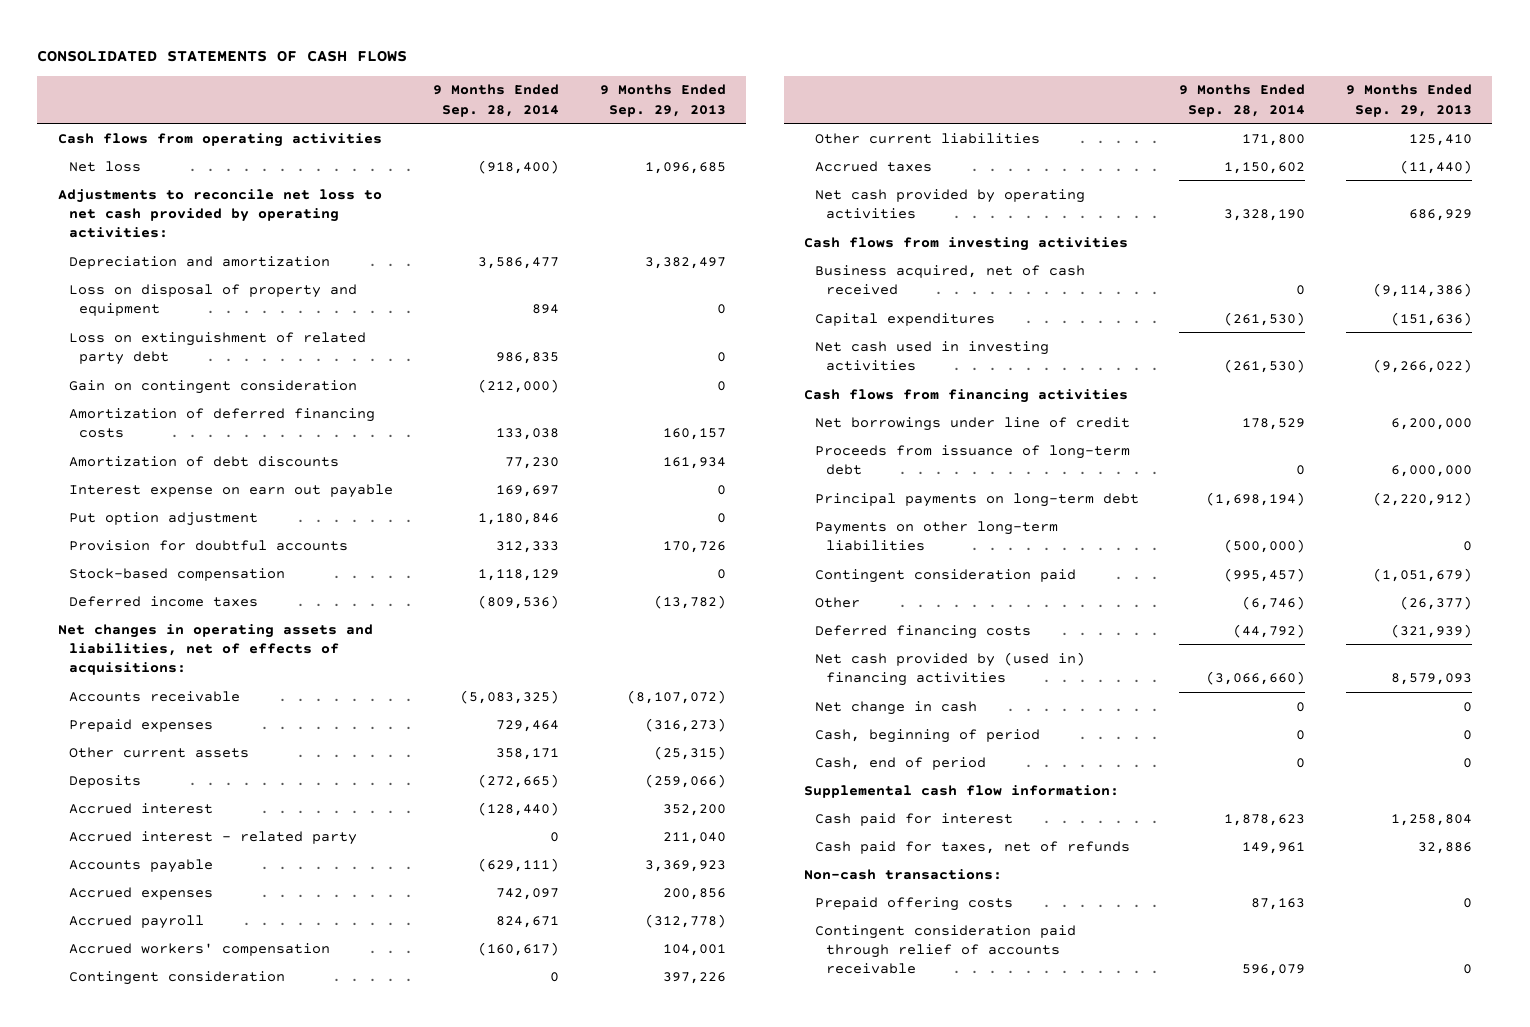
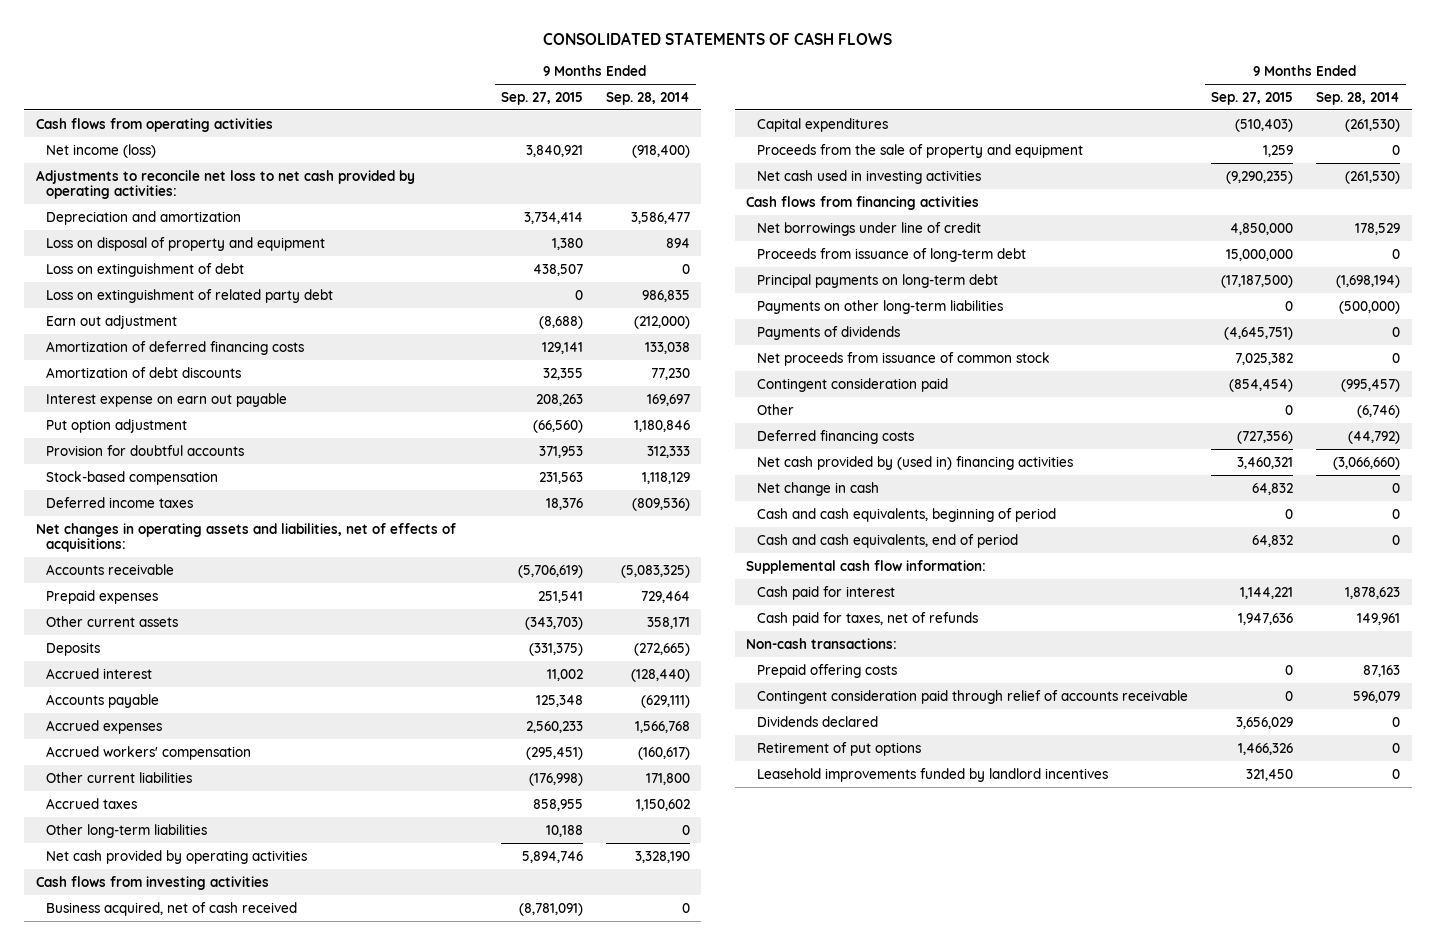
[599,84,726,117] 9 Months Ended Sep. 29, 2013 -> none
none -> [500,91,583,105] Sep. 27, 2015
[68,160,141,172] Net loss -> [46,143,157,158] Net income (loss)
none -> [46,262,245,277] Loss on extinguishment of debt
[68,379,357,394] Gain on contingent consideration -> [46,314,178,329] Earn out adjustment
[68,830,357,845] Accrued interest - related party -> none
[68,914,204,929] Accrued payroll -> none
[496,887,560,900] 742,097 -> [634,720,690,733] 1,566,768
[68,970,285,985] Contingent consideration -> none
none -> [46,823,208,838] Other long-term liabilities
none -> [756,143,1083,158] Proceeds from the sale of property and equipment
none -> [756,325,900,340] Payments of dividends
none -> [756,351,1050,366] Net proceeds from issuance of common stock
[814,728,1040,743] Cash, beginning of period -> [756,507,1056,522] Cash and cash equivalents, beginning of period
[814,756,986,770] Cash, end of period -> [756,533,1018,548] Cash and cash equivalents, end of period
none -> [756,715,878,727] Dividends declared
none -> [756,741,921,756] Retirement of put options
none -> [756,767,1108,782] Leasehold improvements funded by landlord incentives

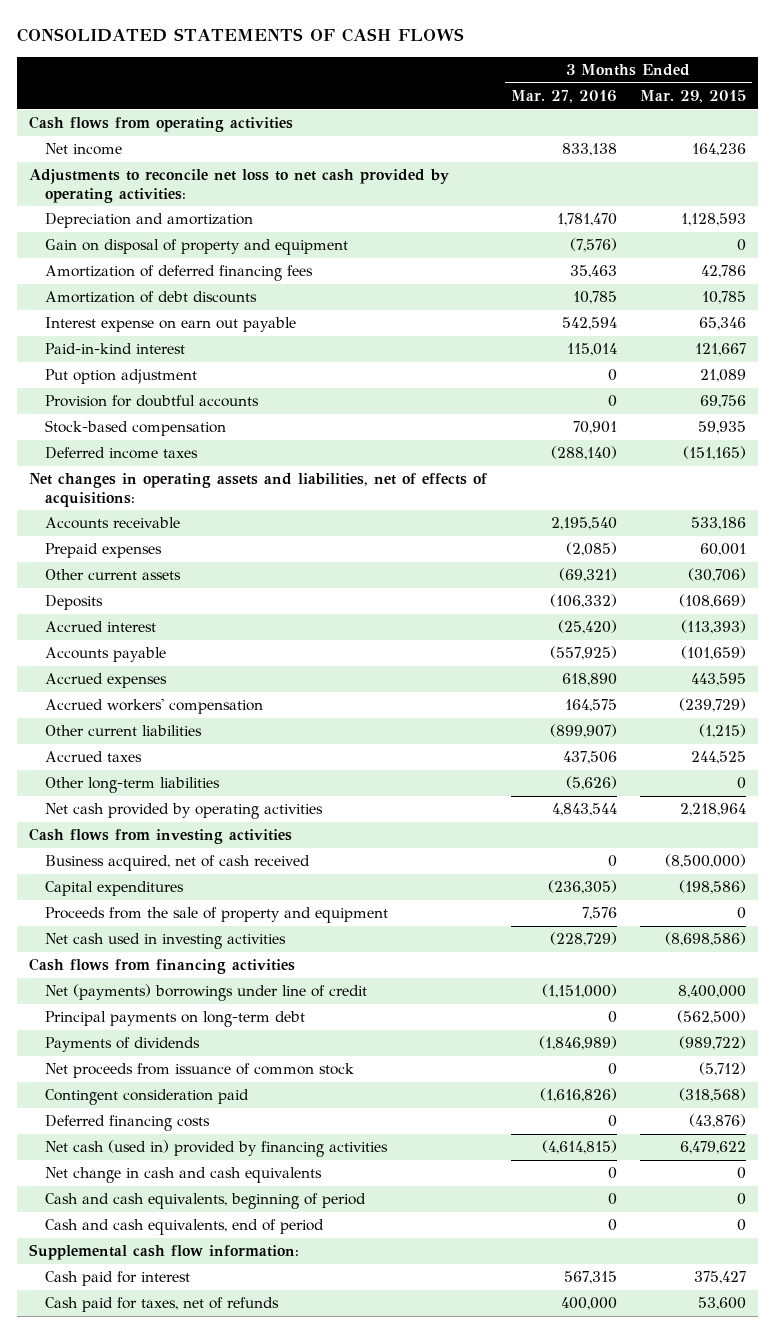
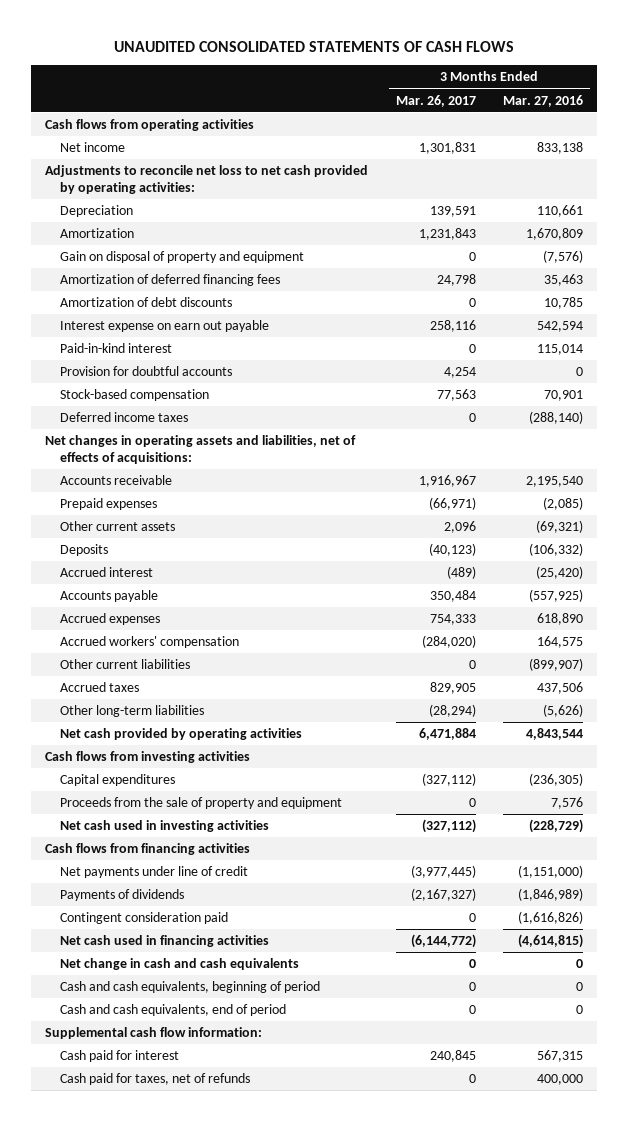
[17,28,465,43] CONSOLIDATED STATEMENTS OF CASH FLOWS -> [114,40,515,52] UNAUDITED CONSOLIDATED STATEMENTS OF CASH FLOWS
[640,90,747,104] Mar. 29, 2015 -> none
none -> [395,94,476,107] Mar. 26, 2017
[44,213,253,229] Depreciation and amortization -> none
none -> [59,204,133,217] Depreciation
none -> [59,227,134,238] Amortization
[44,369,197,385] Put option adjustment -> none
[44,855,310,872] Business acquired, net of cash received -> none
[44,1011,305,1028] Principal payments on long-term debt -> none
[44,984,367,1002] Net (payments) borrowings under line of credit -> [59,865,248,878] Net payments under line of credit
[44,1063,354,1079] Net proceeds from issuance of common stock -> none
[44,1115,210,1132] Deferred financing costs -> none
[44,1140,388,1158] Net cash (used in) provided by financing activities -> [59,934,269,947] Net cash used in financing activities

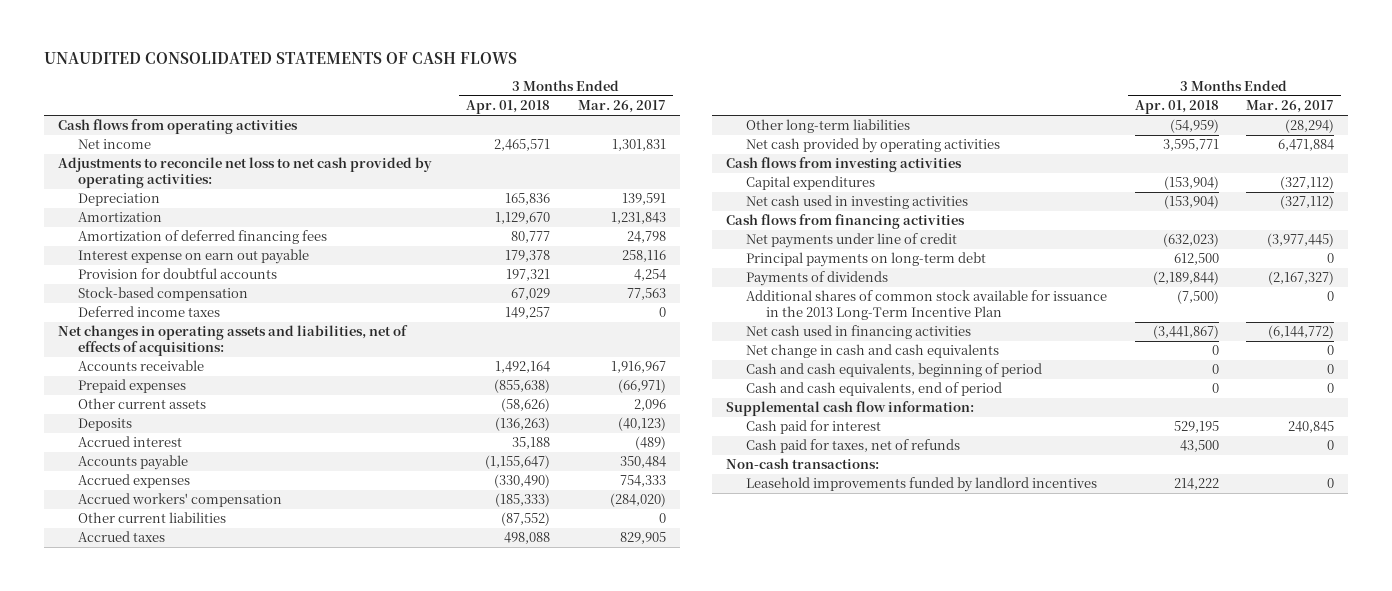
[503,94,584,107] Mar. 27, 2016 -> none
none -> [466,100,551,115] Apr. 01, 2018
[59,250,304,263] Gain on disposal of property and equipment -> none
[59,296,232,307] Amortization of debt discounts -> none
[59,342,172,353] Paid-in-kind interest -> none
[59,796,342,809] Proceeds from the sale of property and equipment -> none
none -> [745,252,986,268] Principal payments on long-term debt
[59,911,228,924] Contingent consideration paid -> none
none -> [745,290,1107,321] Additional shares of common stock available for issuance in the 2013 Long-Term Incentive Plan
none -> [725,458,879,470] Non-cash transactions:
none -> [745,477,1097,493] Leasehold improvements funded by landlord incentives

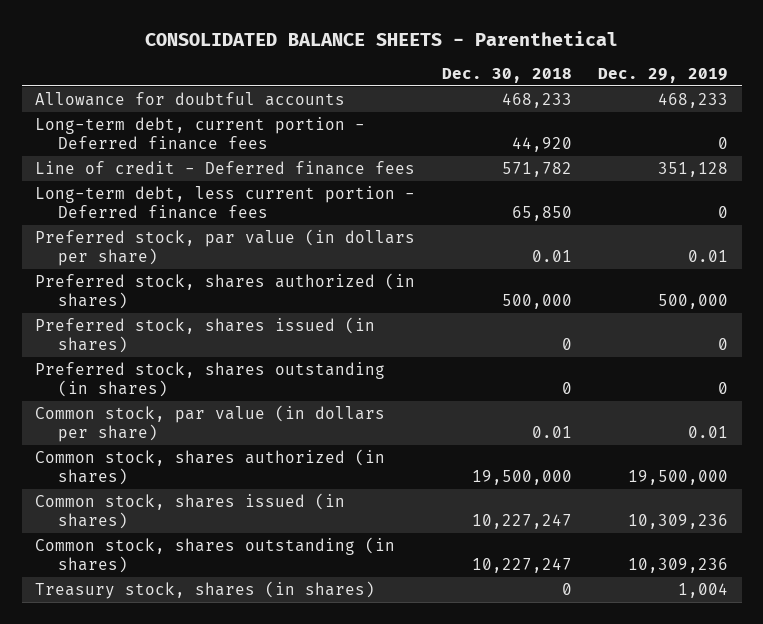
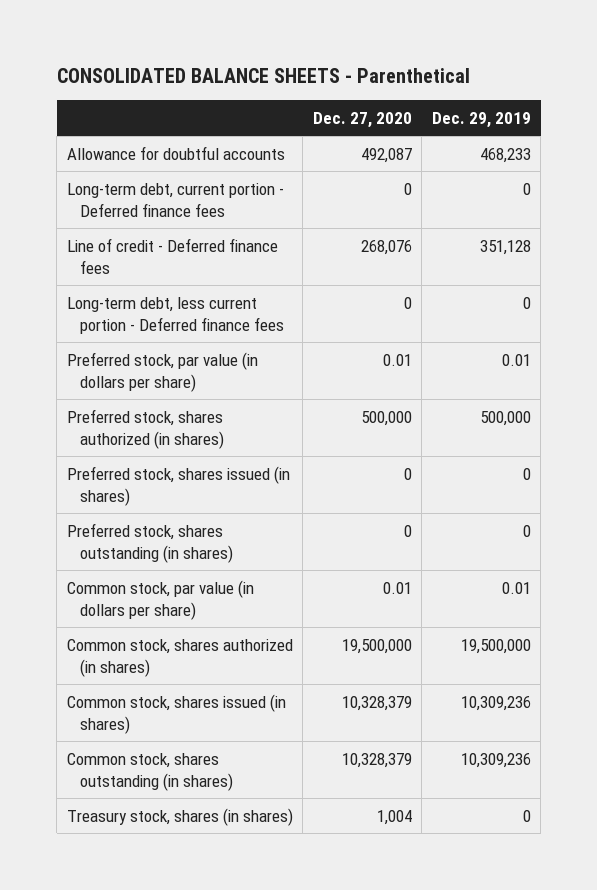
[441,68,572,84] Dec. 30, 2018 -> none
none -> [312,112,412,129] Dec. 27, 2020
[678,582,729,598] 1,004 -> [522,809,531,822] 0

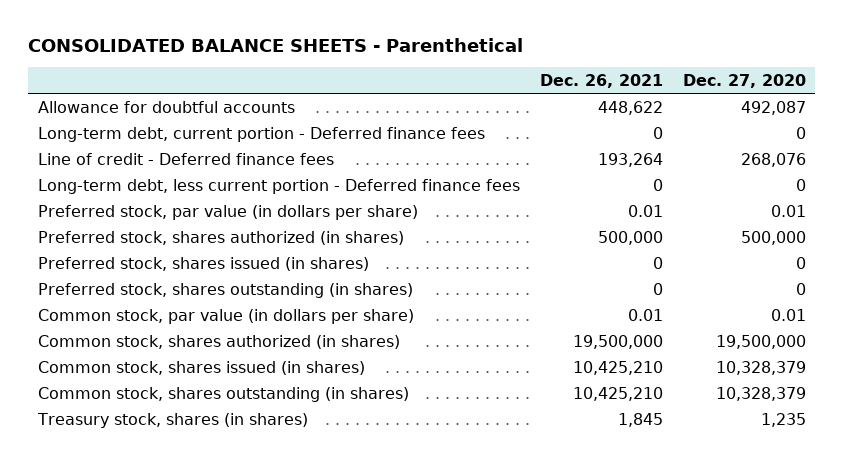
[431,112,531,129] Dec. 29, 2019 -> none
none -> [539,73,663,88] Dec. 26, 2021
[376,809,412,825] 1,004 -> [760,412,806,427] 1,235

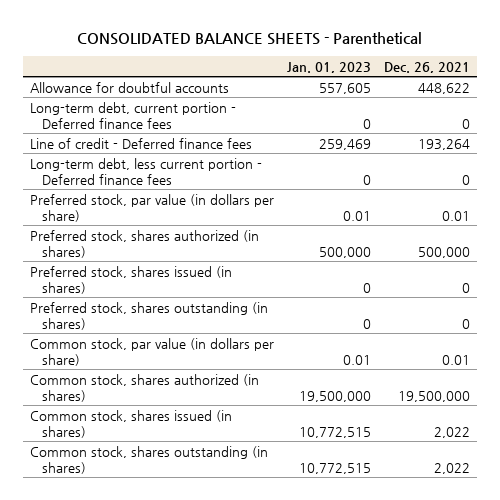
[682,73,806,88] Dec. 27, 2020 -> none
none -> [287,61,372,73] Jan. 01, 2023
[36,412,308,428] Treasury stock, shares (in shares) -> none
[572,360,663,375] 10,425,210 -> [434,426,471,438] 2,022
[572,386,663,401] 10,425,210 -> [434,462,471,474] 2,022

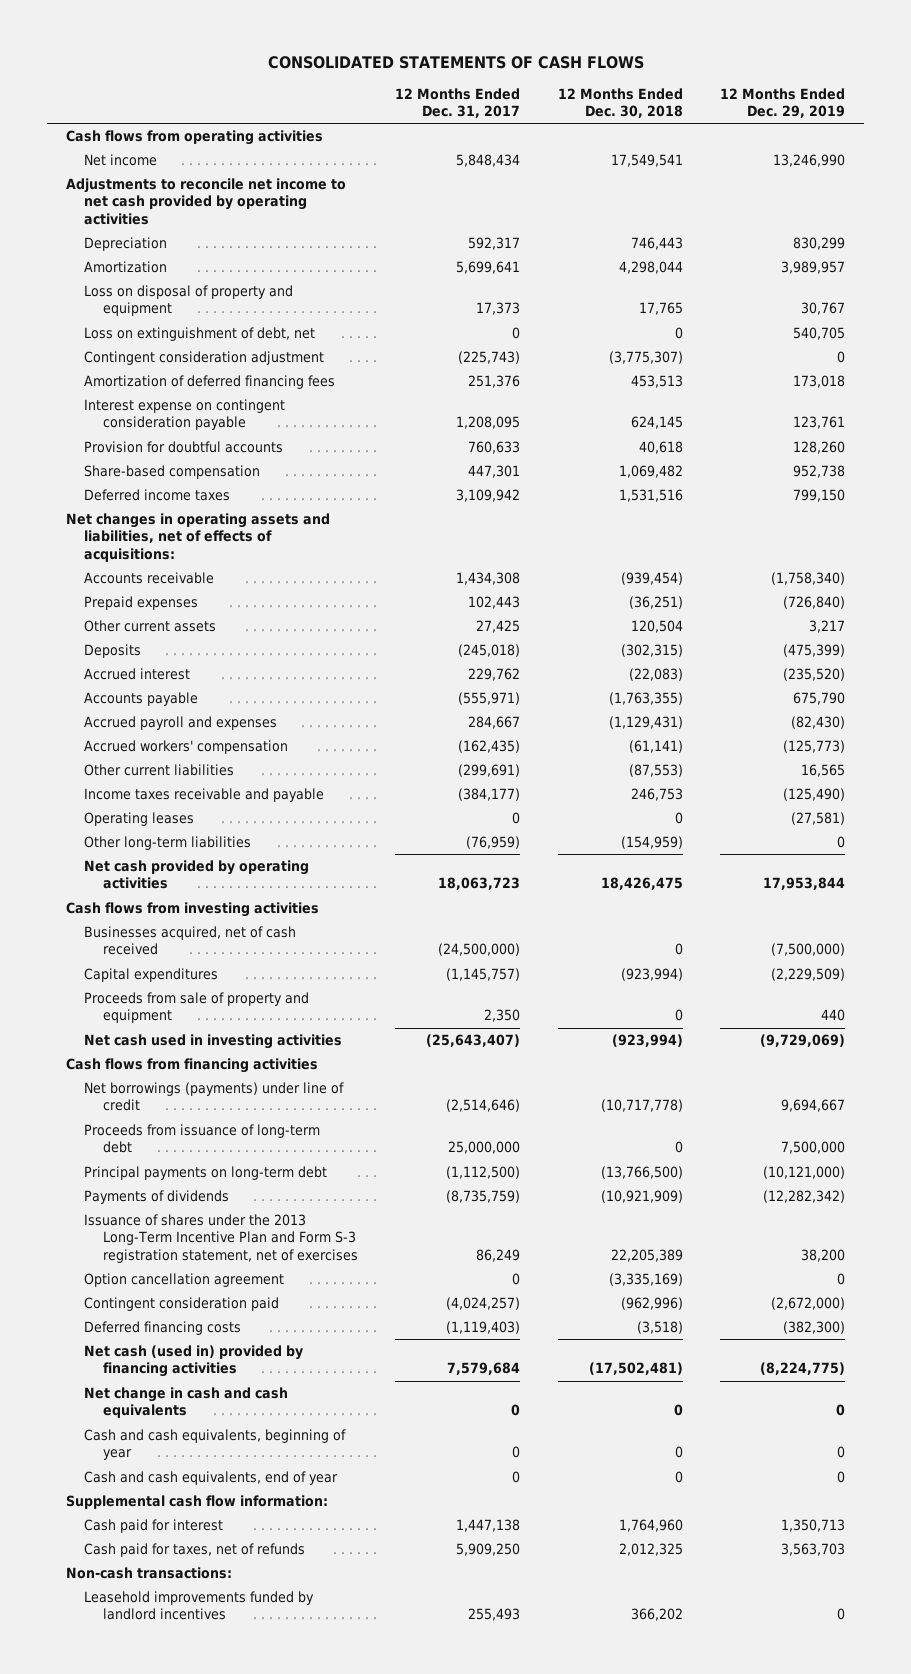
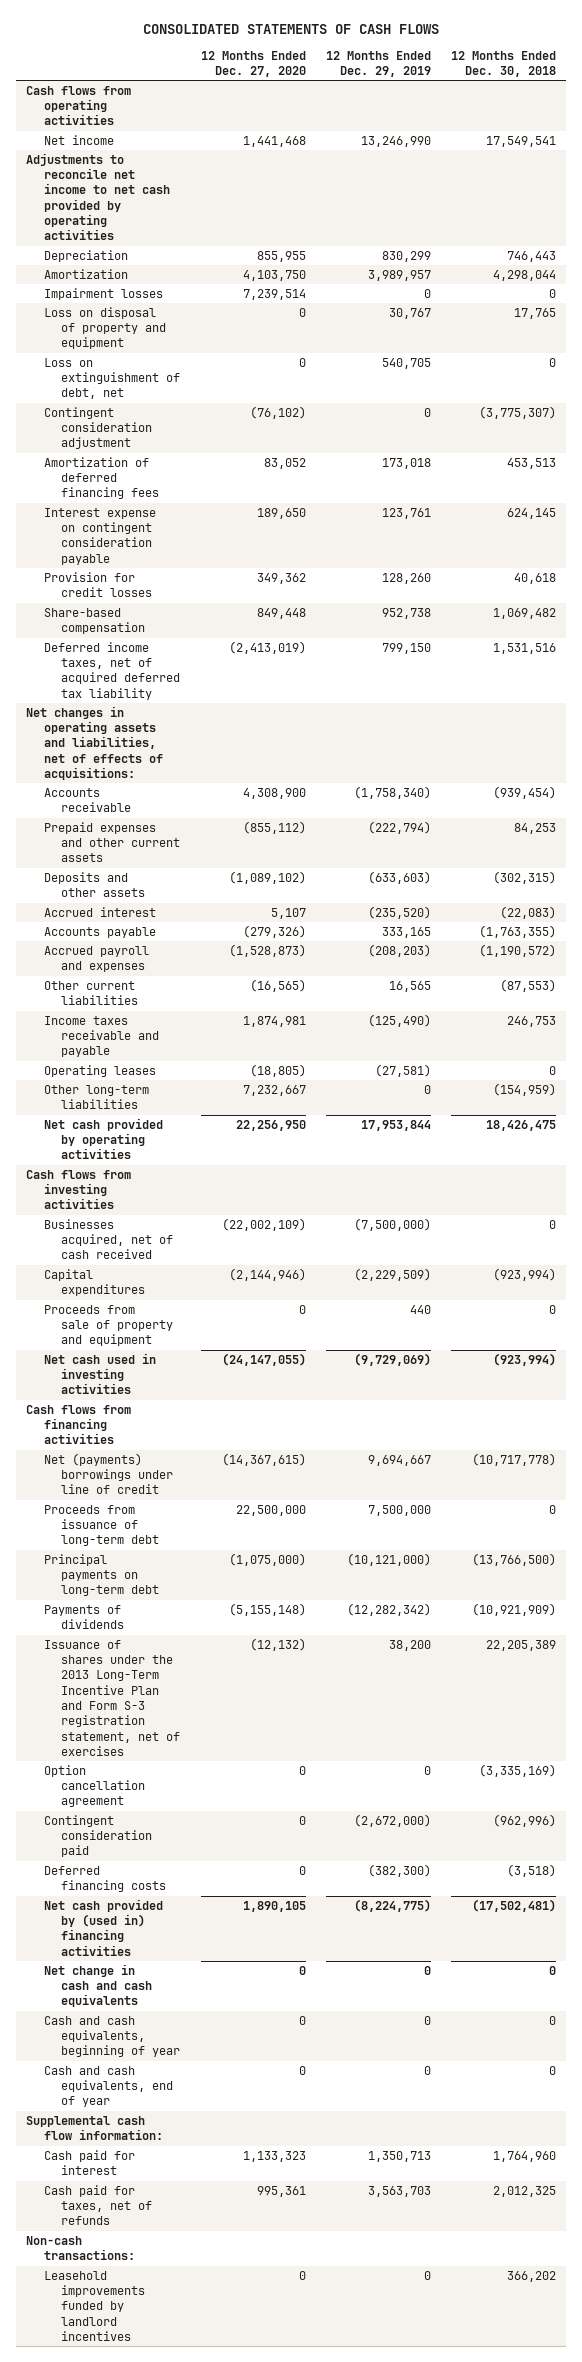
[395,87,521,119] 12 Months Ended Dec. 31, 2017 -> none
none -> [200,50,306,77] 12 Months Ended Dec. 27, 2020
none -> [43,287,163,300] Impairment losses
[84,441,284,454] Provision for doubtful accounts -> [43,571,153,598] Provision for credit losses
[84,489,231,502] Deferred income taxes -> [43,641,181,700] Deferred income taxes, net of acquired deferred tax liability
[84,620,217,633] Other current assets -> none
[84,596,199,611] Prepaid expenses -> [43,821,181,863] Prepaid expenses and other current assets
[628,596,683,610] (36,251) -> [513,822,556,834] 84,253
[783,596,846,610] (726,840) -> [367,820,431,834] (222,794)
[84,644,142,659] Deposits -> [43,871,146,898] Deposits and other assets
[783,644,846,658] (475,399) -> [367,870,431,884] (633,603)
[84,740,289,755] Accrued workers' compensation -> none
[793,692,846,706] 675,790 -> [381,926,431,938] 333,165
[608,716,683,730] (1,129,431) -> [478,943,556,957] (1,190,572)
[791,716,846,730] (82,430) -> [367,943,431,957] (208,203)
[84,1082,345,1112] Net borrowings (payments) under line of credit -> [43,1452,174,1495] Net (payments) borrowings under line of credit
[84,1345,304,1378] Net cash (used in) provided by financing activities -> [43,1898,163,1956] Net cash provided by (used in) financing activities

